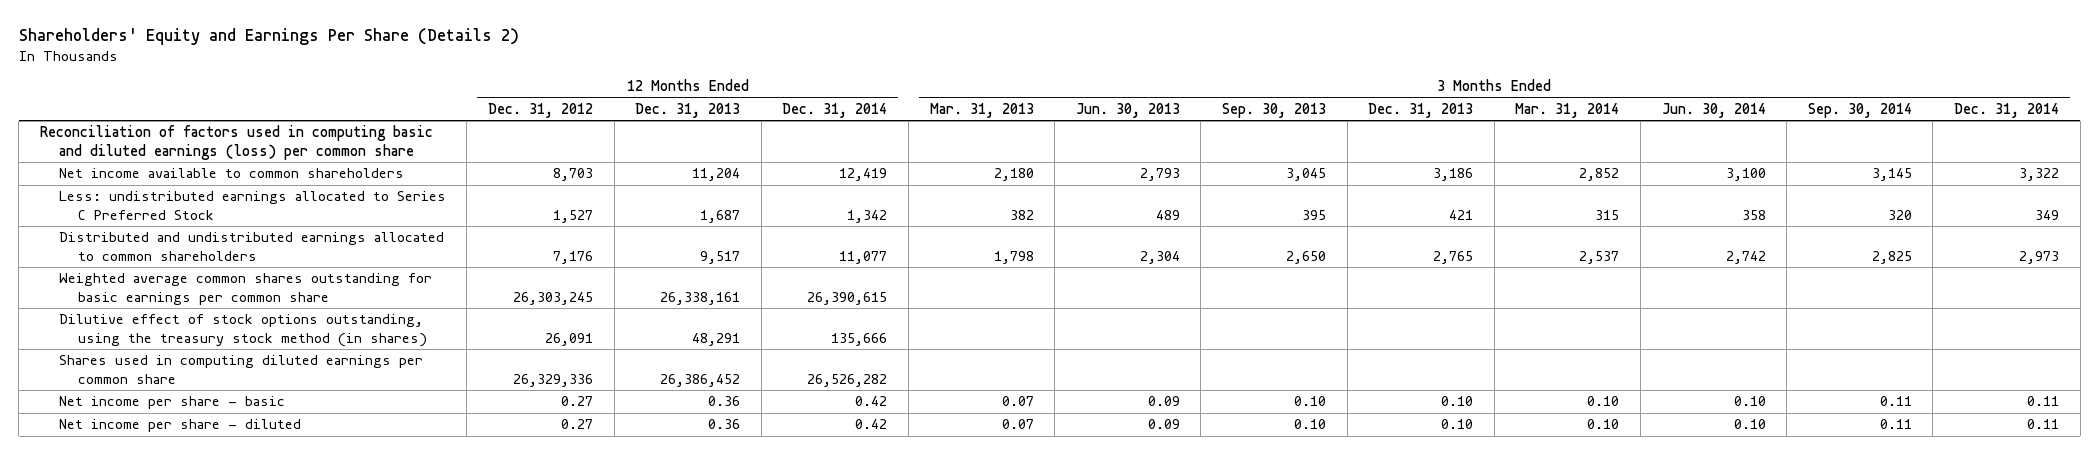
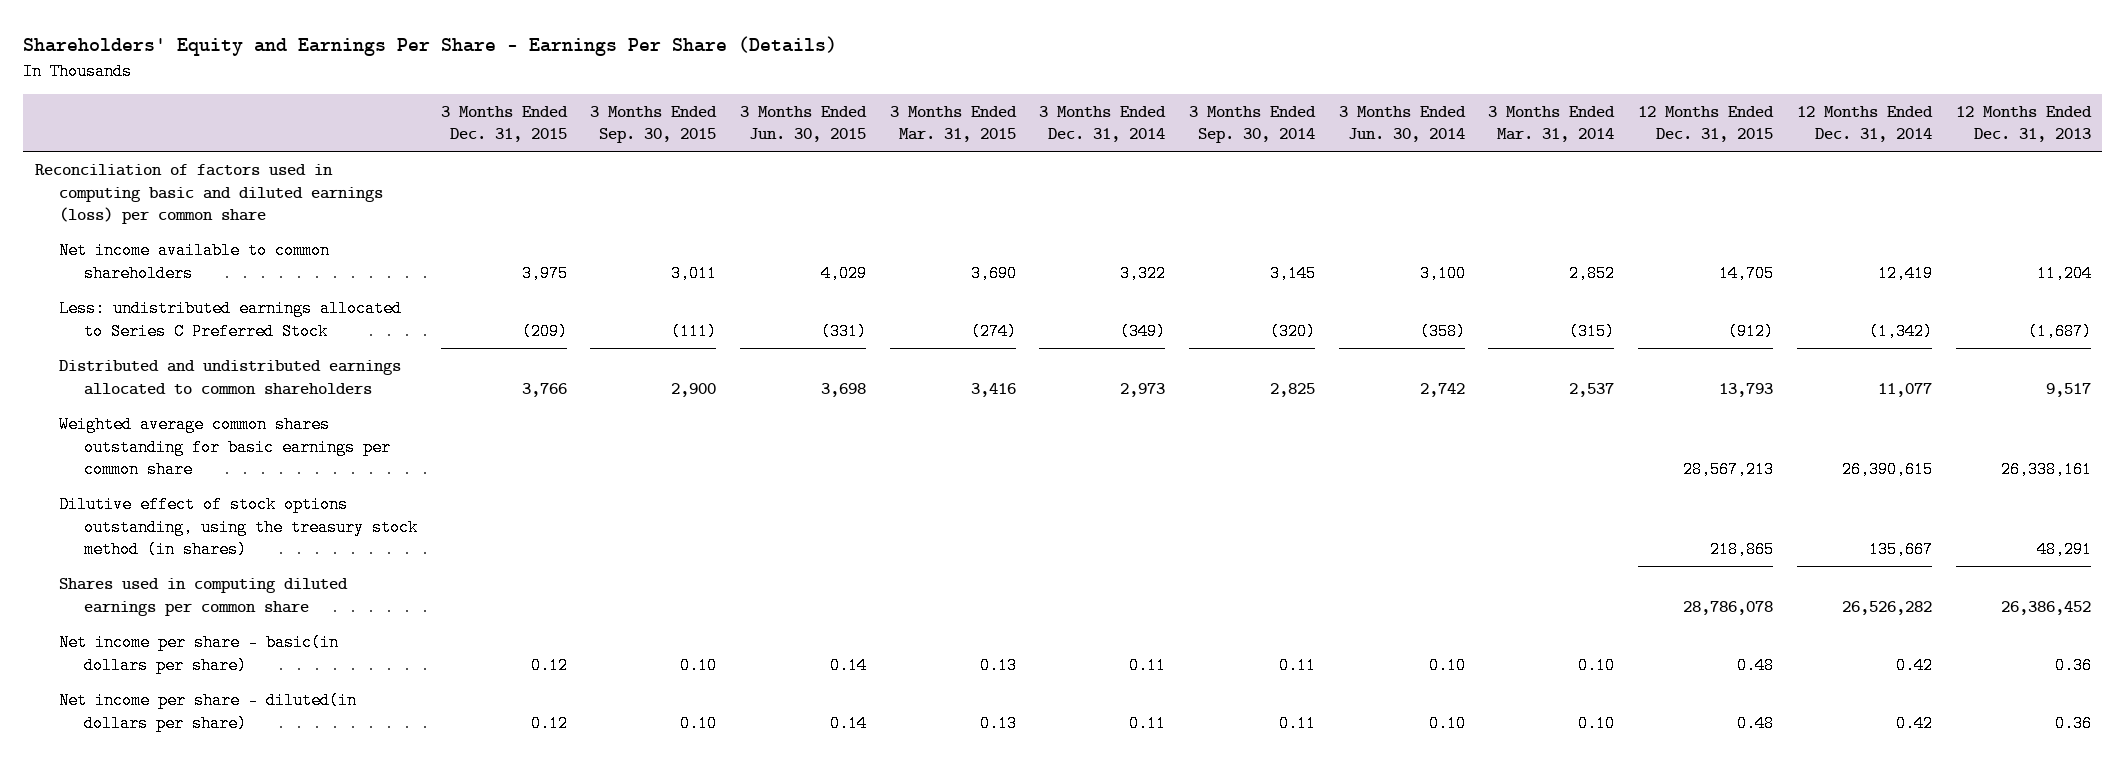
[18,28,519,46] Shareholders' Equity and Earnings Per Share (Details 2) -> [22,36,837,57] Shareholders' Equity and Earnings Per Share - Earnings Per Share (Details)
[488,102,594,118] Dec. 31, 2012 -> none
[929,102,1034,118] Mar. 31, 2013 -> none
[1075,102,1180,118] Jun. 30, 2013 -> none
[1221,102,1326,118] Sep. 30, 2013 -> none
[1368,102,1474,118] Dec. 31, 2013 -> none
none -> [440,105,568,143] 3 Months Ended Dec. 31, 2015
none -> [590,105,718,144] 3 Months Ended Sep. 30, 2015
none -> [739,105,867,143] 3 Months Ended Jun. 30, 2015
none -> [889,105,1017,143] 3 Months Ended Mar. 31, 2015
none -> [1638,105,1775,143] 12 Months Ended Dec. 31, 2015
[700,209,741,223] 1,687 -> [2027,322,2092,340] (1,687)
[847,209,888,223] 1,342 -> [1868,322,1933,340] (1,342)
[1595,209,1620,220] 315 -> [1569,322,1616,340] (315)
[1741,209,1766,220] 358 -> [1419,322,1466,340] (358)
[1887,209,1912,220] 320 -> [1270,322,1317,340] (320)
[2034,209,2059,220] 349 -> [1120,322,1167,340] (349)
[831,332,888,346] 135,666 -> [1868,541,1933,559] 135,667
[58,396,285,410] Net income per share - basic -> [59,634,340,674] Net income per share - basic(in dollars per share)
[58,419,301,433] Net income per share - diluted -> [59,692,358,732] Net income per share - diluted(in dollars per share)

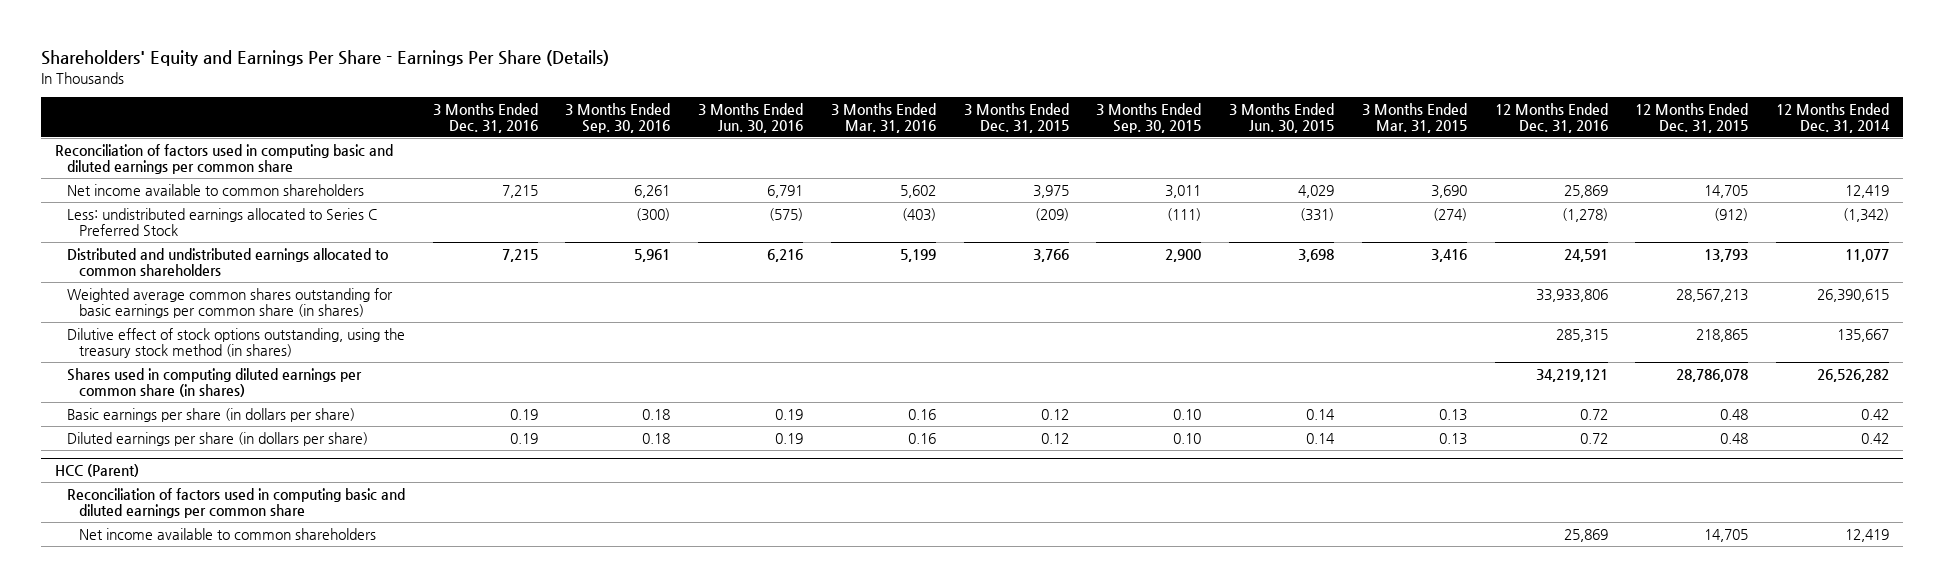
[1039,105,1167,143] 3 Months Ended Dec. 31, 2014 -> none
[1189,105,1317,144] 3 Months Ended Sep. 30, 2014 -> none
[1338,105,1466,143] 3 Months Ended Jun. 30, 2014 -> none
[1488,105,1616,143] 3 Months Ended Mar. 31, 2014 -> none
[1955,105,2092,143] 12 Months Ended Dec. 31, 2013 -> none
none -> [432,102,538,134] 3 Months Ended Dec. 31, 2016
none -> [565,102,671,134] 3 Months Ended Sep. 30, 2016
none -> [698,102,804,134] 3 Months Ended Jun. 30, 2016
none -> [830,102,936,134] 3 Months Ended Mar. 31, 2016
none -> [1494,102,1608,134] 12 Months Ended Dec. 31, 2016
[34,164,384,225] Reconciliation of factors used in computing basic and diluted earnings (loss) per common share -> [55,143,394,175] Reconciliation of factors used in computing basic and diluted earnings per common share
[59,416,391,479] Weighted average common shares outstanding for basic earnings per common share -> [66,287,393,319] Weighted average common shares outstanding for basic earnings per common share (in shares)
[59,578,349,616] Shares used in computing diluted earnings per common share -> [66,367,362,398] Shares used in computing diluted earnings per common share (in shares)
[59,634,340,674] Net income per share - basic(in dollars per share) -> [66,407,355,422] Basic earnings per share (in dollars per share)
[59,692,358,732] Net income per share - diluted(in dollars per share) -> [66,431,368,446] Diluted earnings per share (in dollars per share)
none -> [55,464,140,478] HCC (Parent)
none -> [66,487,405,519] Reconciliation of factors used in computing basic and diluted earnings per common share
none -> [78,527,376,540] Net income available to common shareholders

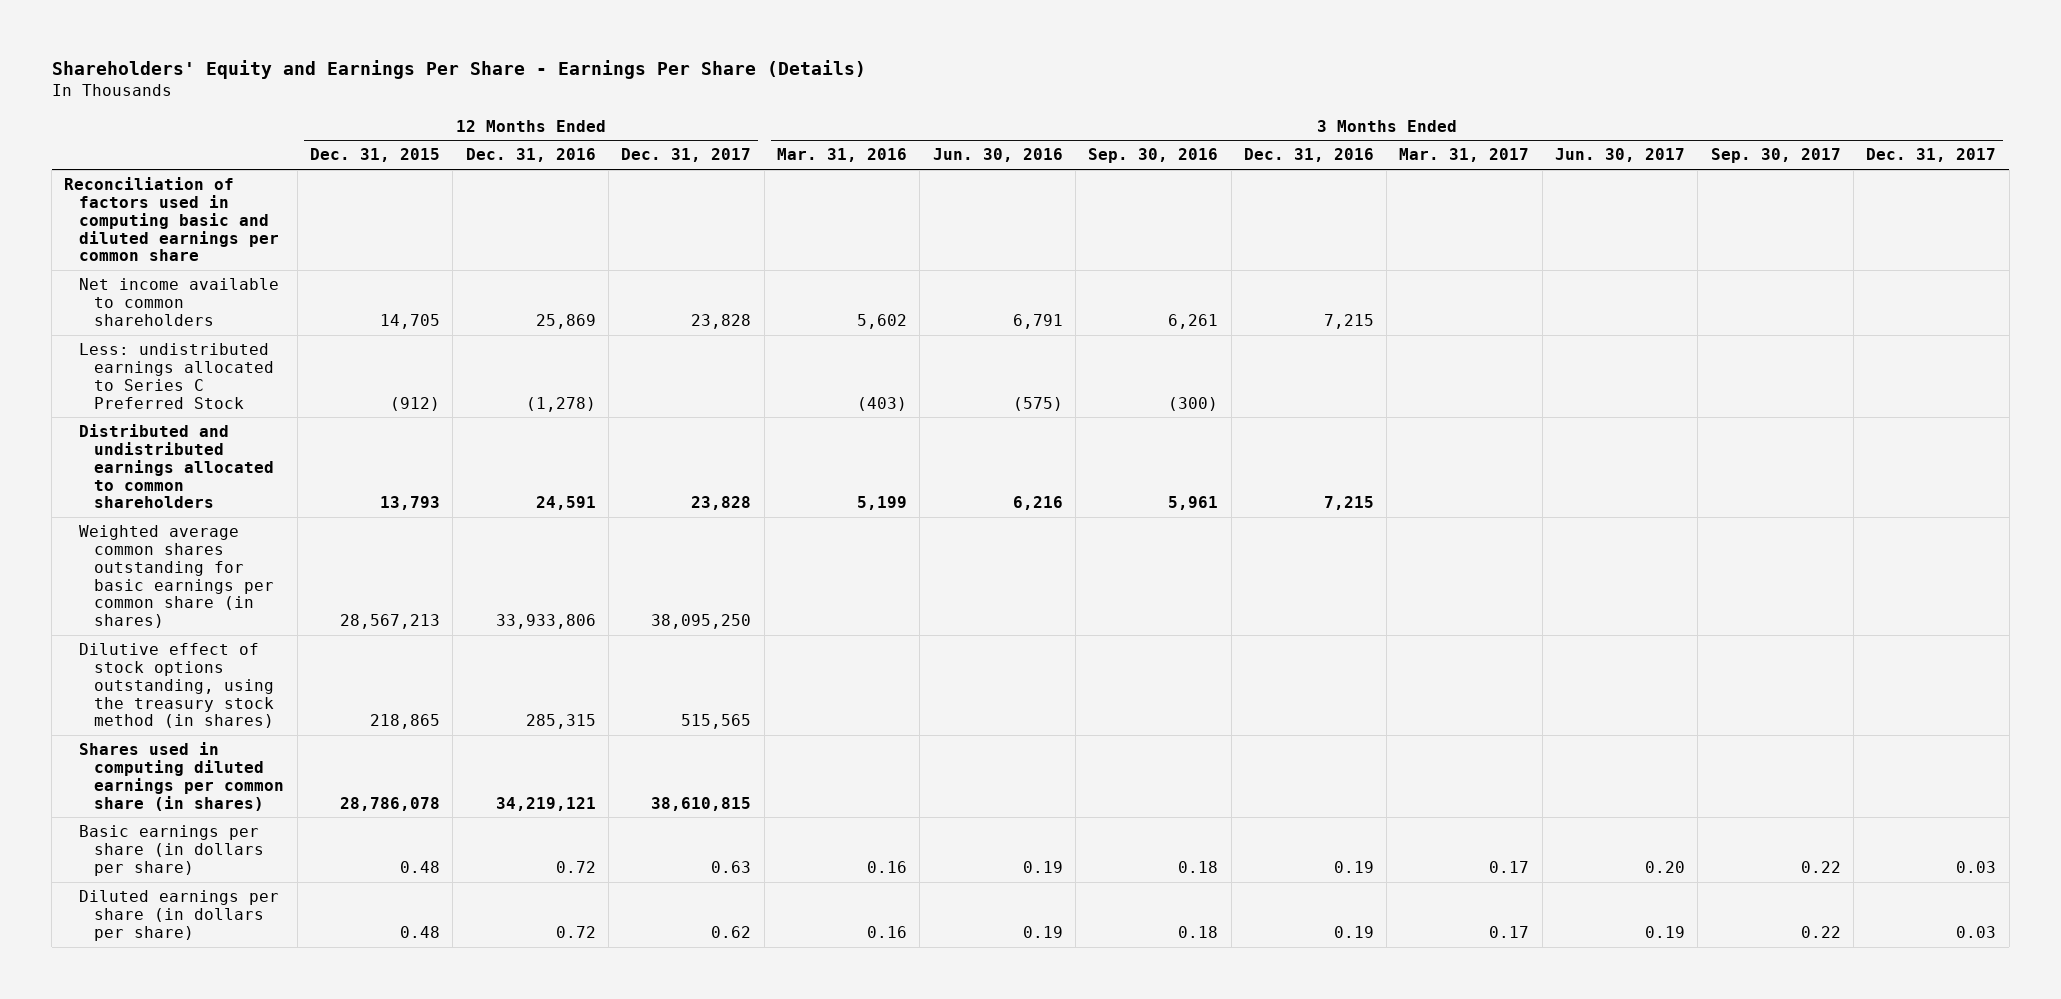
[963,102,1069,134] 3 Months Ended Dec. 31, 2015 -> none
[1096,102,1202,134] 3 Months Ended Sep. 30, 2015 -> none
[1229,102,1335,134] 3 Months Ended Jun. 30, 2015 -> none
[1361,102,1467,134] 3 Months Ended Mar. 31, 2015 -> none
[1776,102,1891,134] 12 Months Ended Dec. 31, 2014 -> none
none -> [621,148,752,163] Dec. 31, 2017
none -> [1399,148,1530,163] Mar. 31, 2017
none -> [1555,148,1686,163] Jun. 30, 2017
none -> [1710,148,1841,164] Sep. 30, 2017
none -> [1866,148,1997,163] Dec. 31, 2017
[55,464,140,478] HCC (Parent) -> none
[66,487,405,519] Reconciliation of factors used in computing basic and diluted earnings per common share -> none
[78,527,376,540] Net income available to common shareholders -> none

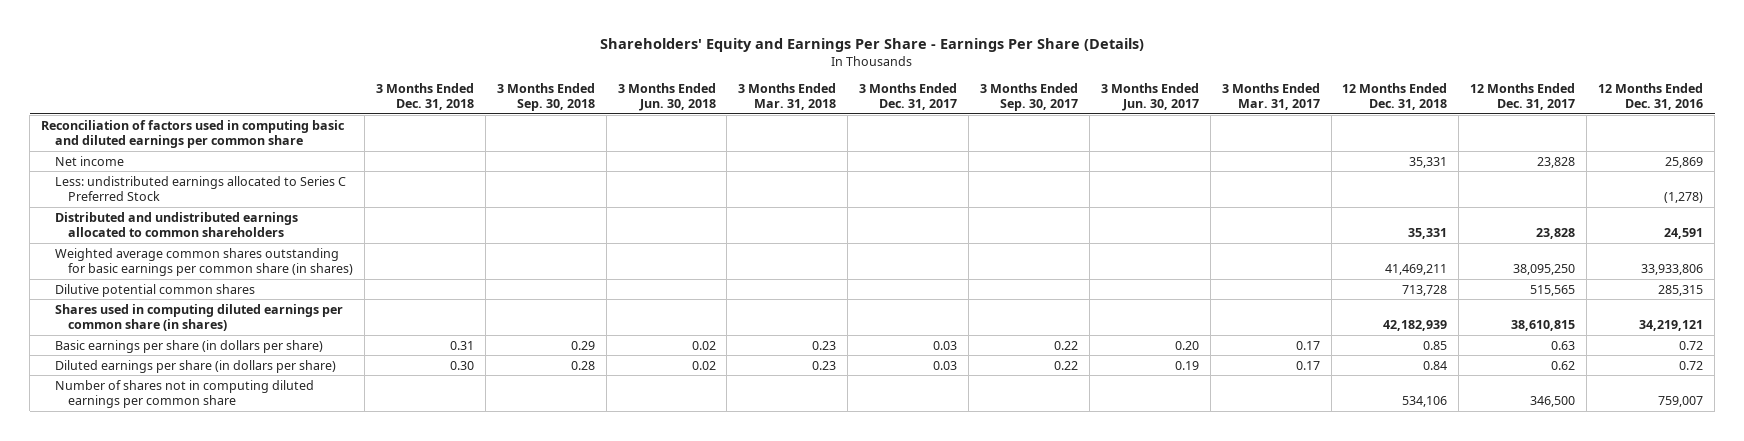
[310,148,441,163] Dec. 31, 2015 -> none
[776,148,907,163] Mar. 31, 2016 -> none
[932,148,1063,163] Jun. 30, 2016 -> none
[1088,148,1219,164] Sep. 30, 2016 -> none
[1243,148,1374,163] Dec. 31, 2016 -> none
none -> [375,82,474,111] 3 Months Ended Dec. 31, 2018
none -> [496,82,595,112] 3 Months Ended Sep. 30, 2018
none -> [617,82,716,112] 3 Months Ended Jun. 30, 2018
none -> [738,82,837,111] 3 Months Ended Mar. 31, 2018
none -> [1342,82,1448,111] 12 Months Ended Dec. 31, 2018
[79,278,280,326] Net income available to common shareholders -> [54,155,124,166] Net income
[79,643,275,729] Dilutive effect of stock options outstanding, using the treasury stock method (in shares) -> [54,283,255,297] Dilutive potential common shares
none -> [54,379,314,408] Number of shares not in computing diluted earnings per common share

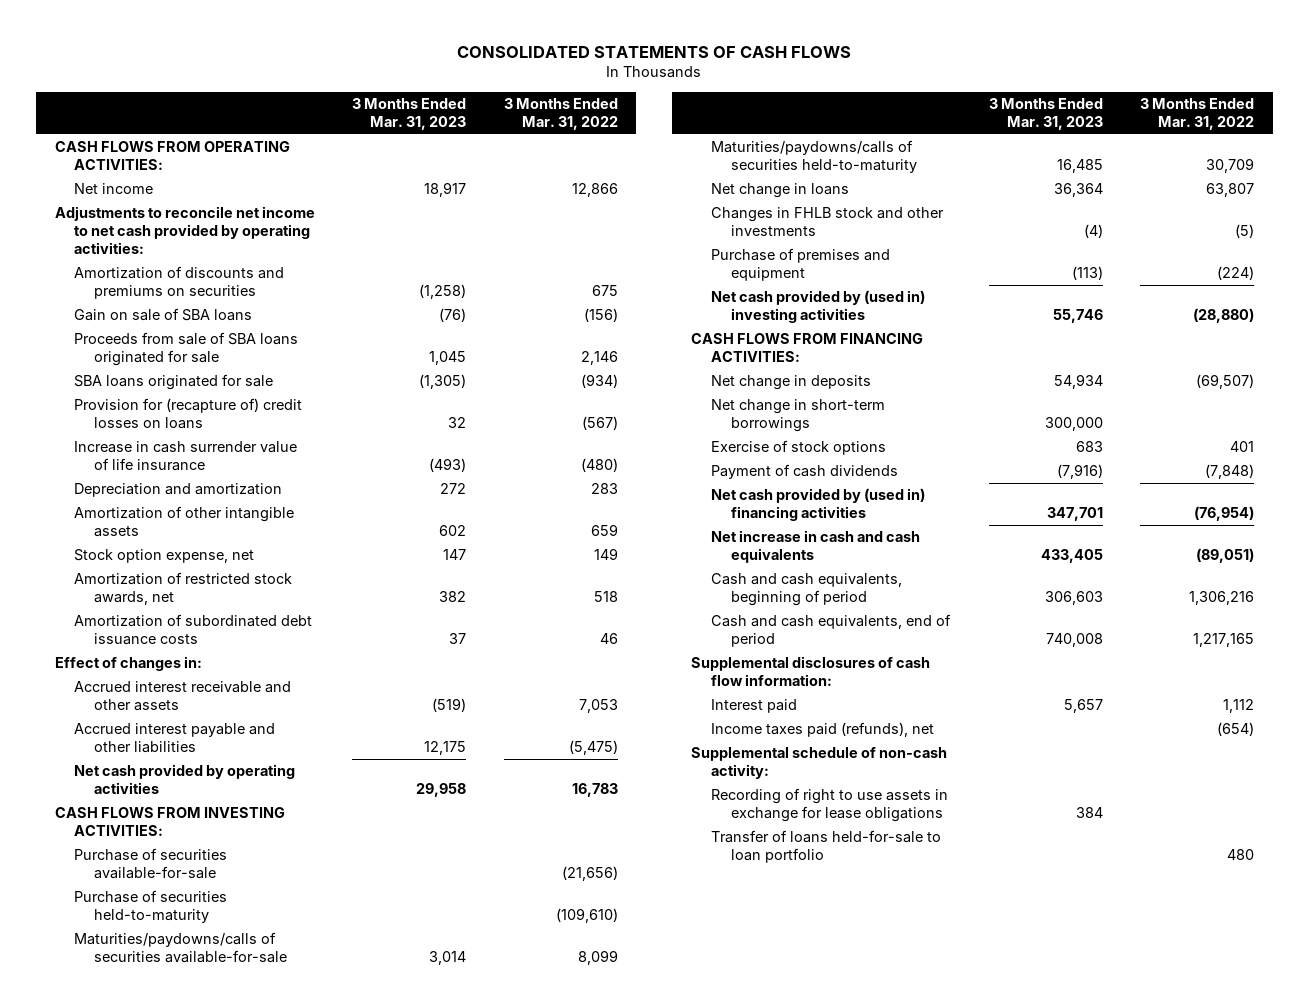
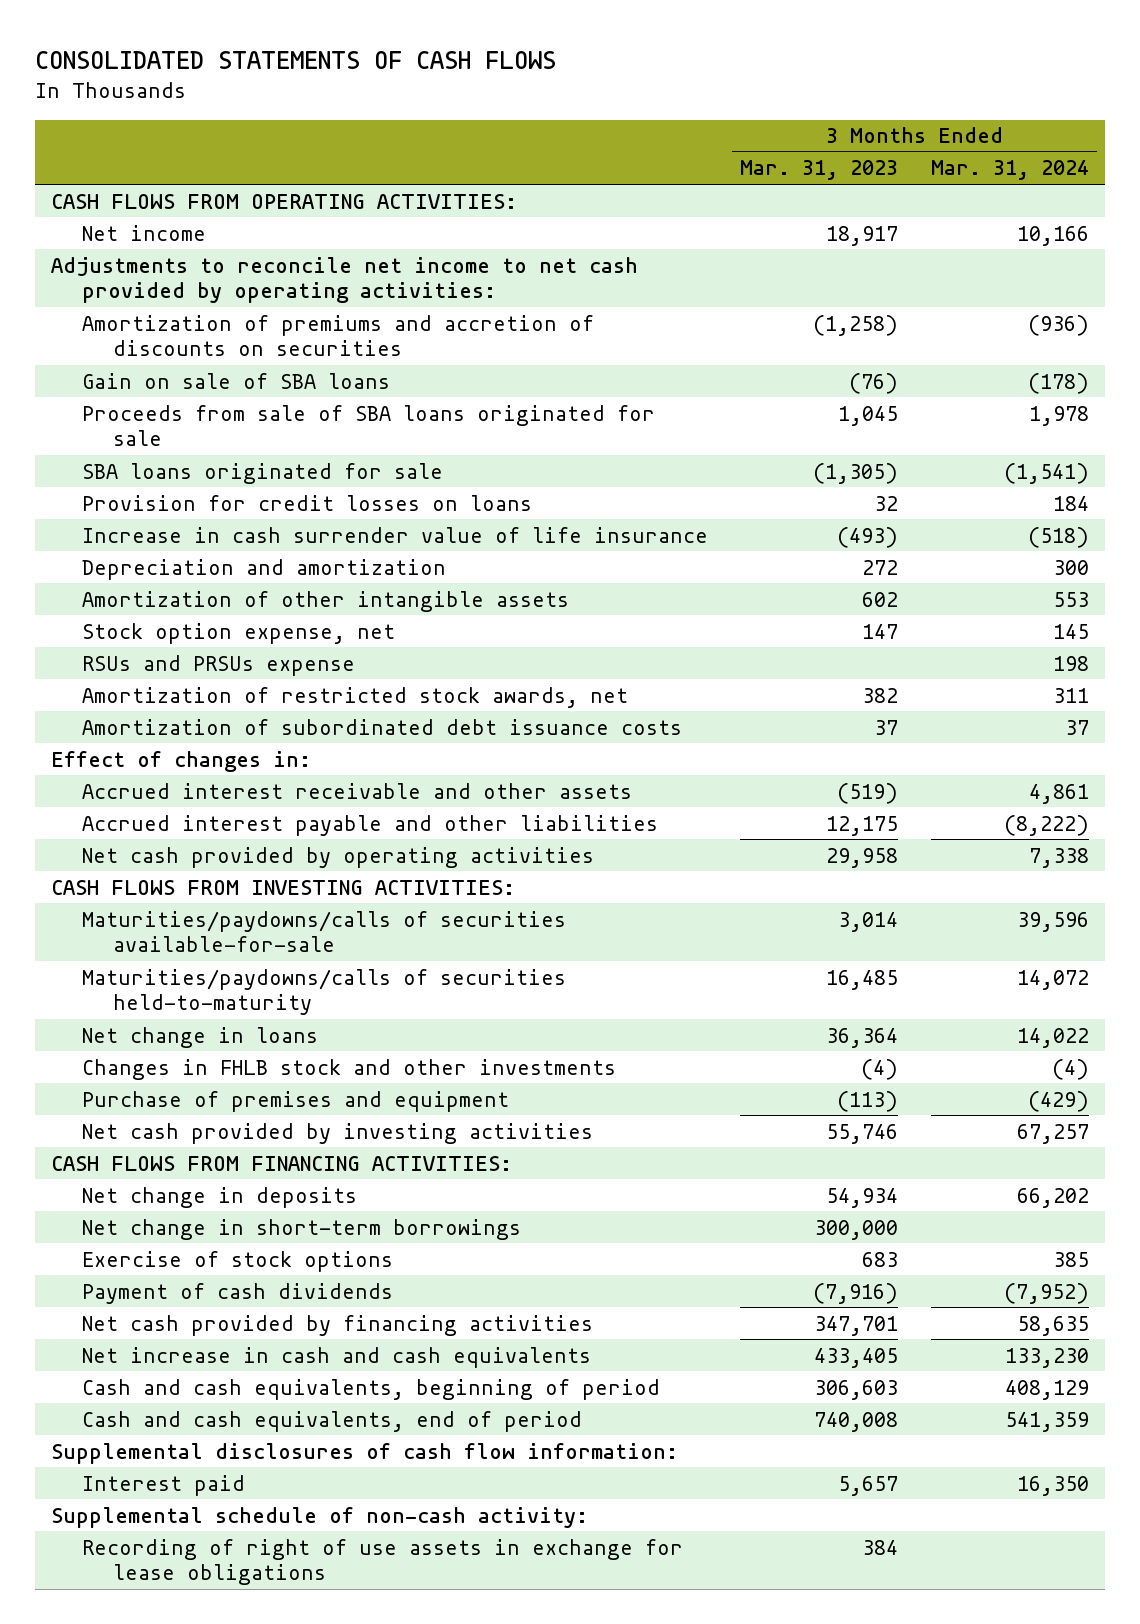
[503,98,618,130] 3 Months Ended Mar. 31, 2022 -> none
none -> [930,160,1089,181] Mar. 31, 2024
[74,266,285,300] Amortization of discounts and premiums on securities -> [82,314,595,356] Amortization of premiums and accretion of discounts on securities
[74,398,303,430] Provision for (recapture of) credit losses on loans -> [82,494,533,511] Provision for credit losses on loans
none -> [82,654,356,676] RSUs and PRSUs expense
[74,848,228,880] Purchase of securities available-for-sale -> none
[74,890,228,924] Purchase of securities held-to-maturity -> none
[710,290,925,324] Net cash provided by (used in) investing activities -> [82,1122,594,1144] Net cash provided by investing activities
[710,488,925,522] Net cash provided by (used in) financing activities -> [82,1314,594,1336] Net cash provided by financing activities
[710,722,934,738] Income taxes paid (refunds), net -> none
[710,830,941,864] Transfer of loans held-for-sale to loan portfolio -> none
[710,788,948,823] Recording of right to use assets in exchange for lease obligations -> [82,1538,684,1585] Recording of right of use assets in exchange for lease obligations

